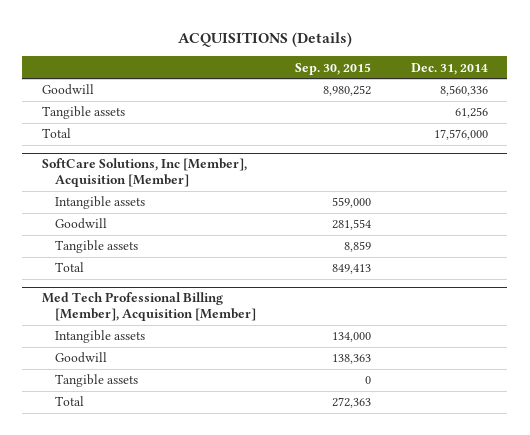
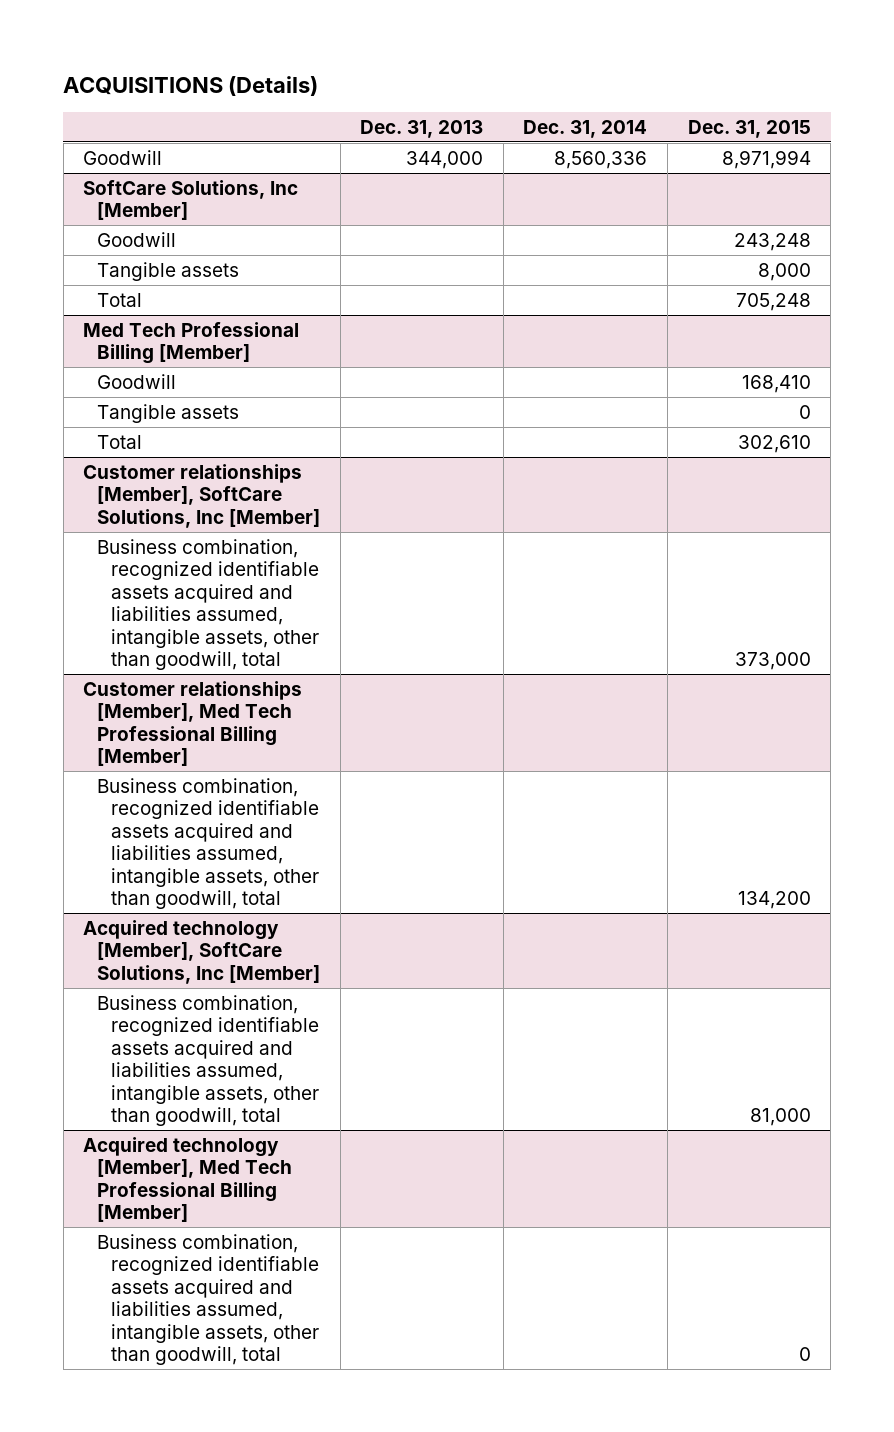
[295,62,372,75] Sep. 30, 2015 -> none
none -> [360,120,484,139] Dec. 31, 2013
none -> [687,120,811,139] Dec. 31, 2015
[42,106,126,120] Tangible assets -> none
[42,128,72,139] Total -> none
[54,196,145,210] Intangible assets -> none
[42,158,248,188] SoftCare Solutions, Inc [Member], Acquisition [Member] -> [83,179,299,221] SoftCare Solutions, Inc [Member]
[54,330,145,344] Intangible assets -> none
[42,292,256,322] Med Tech Professional Billing [Member], Acquisition [Member] -> [83,321,300,365] Med Tech Professional Billing [Member]
none -> [83,463,321,528] Customer relationships [Member], SoftCare Solutions, Inc [Member]
none -> [97,538,319,671] Business combination, recognized identifiable assets acquired and liabilities assumed, intangible assets, other than goodwill, total
none -> [83,680,303,767] Customer relationships [Member], Med Tech Professional Billing [Member]
none -> [97,777,319,910] Business combination, recognized identifiable assets acquired and liabilities assumed, intangible assets, other than goodwill, total
none -> [83,919,321,984] Acquired technology [Member], SoftCare Solutions, Inc [Member]
none -> [97,994,319,1127] Business combination, recognized identifiable assets acquired and liabilities assumed, intangible assets, other than goodwill, total
none -> [83,1136,293,1223] Acquired technology [Member], Med Tech Professional Billing [Member]
none -> [97,1233,319,1366] Business combination, recognized identifiable assets acquired and liabilities assumed, intangible assets, other than goodwill, total

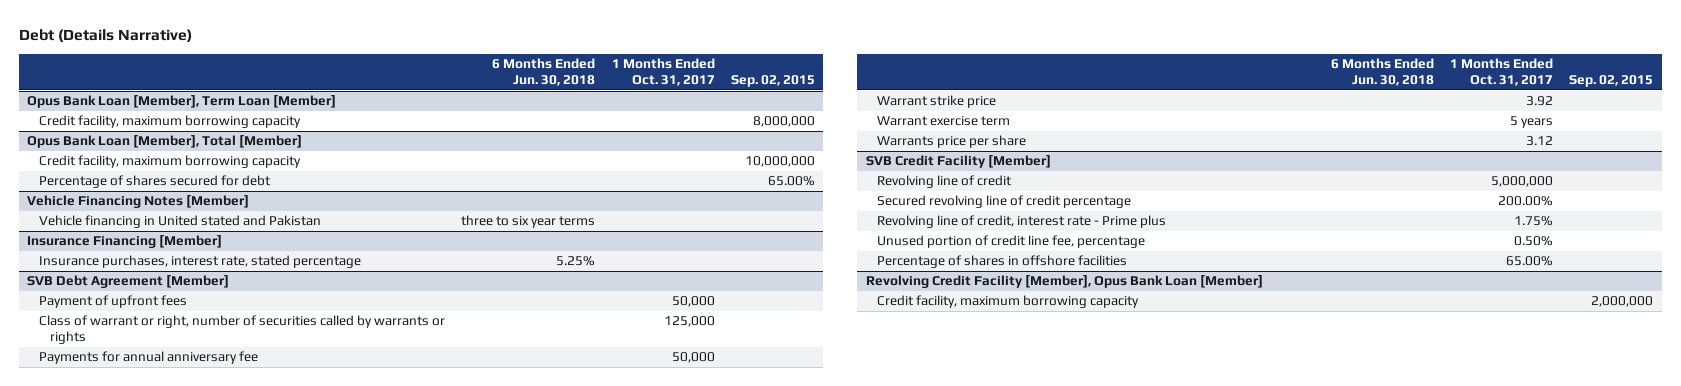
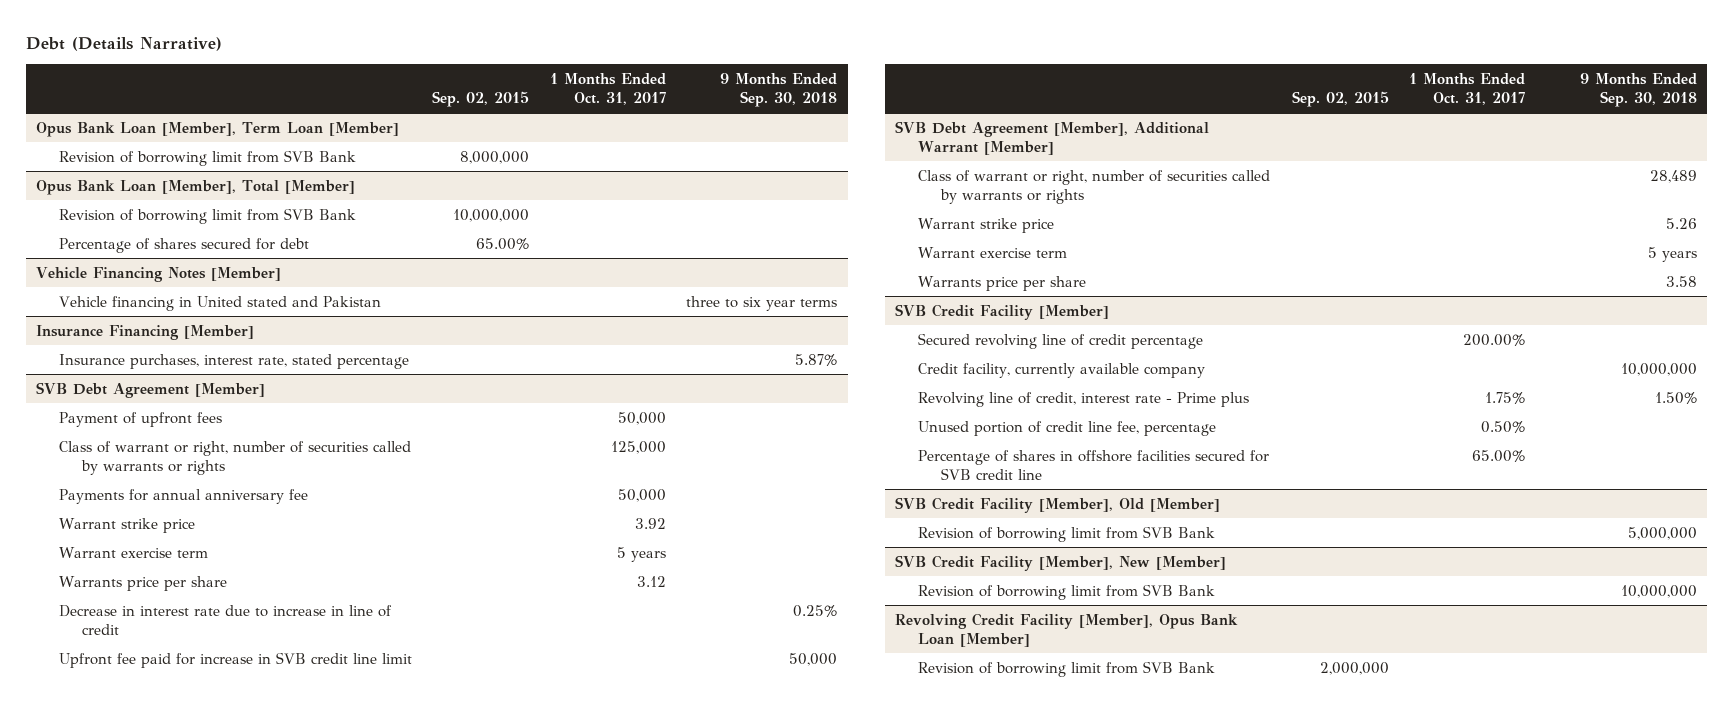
[492,58,596,87] 6 Months Ended Jun. 30, 2018 -> none
none -> [720,72,838,107] 9 Months Ended Sep. 30, 2018
[38,115,301,129] Credit facility, maximum borrowing capacity -> [58,149,356,166] Revision of borrowing limit from SVB Bank
[38,155,301,169] Credit facility, maximum borrowing capacity -> [58,207,356,224] Revision of borrowing limit from SVB Bank
none -> [58,604,392,635] Decrease in interest rate due to increase in line of credit
none -> [58,651,412,668] Upfront fee paid for increase in SVB credit line limit
none -> [895,120,1210,155] SVB Debt Agreement [Member], Additional Warrant [Member]
none -> [918,169,1271,204] Class of warrant or right, number of securities called by warrants or rights
none -> [918,217,1055,233] Warrant strike price
none -> [918,246,1068,258] Warrant exercise term
none -> [918,275,1087,291] Warrants price per share
[877,175,1013,189] Revolving line of credit -> none
none -> [918,362,1206,378] Credit facility, currently available company
[877,255,1128,269] Percentage of shares in offshore facilities -> [918,449,1270,480] Percentage of shares in offshore facilities secured for SVB credit line
none -> [895,496,1221,513] SVB Credit Facility [Member], Old [Member]
none -> [918,525,1216,542] Revision of borrowing limit from SVB Bank
none -> [895,554,1227,571] SVB Credit Facility [Member], New [Member]
none -> [918,583,1216,600] Revision of borrowing limit from SVB Bank
[877,295,1140,309] Credit facility, maximum borrowing capacity -> [918,660,1216,677] Revision of borrowing limit from SVB Bank

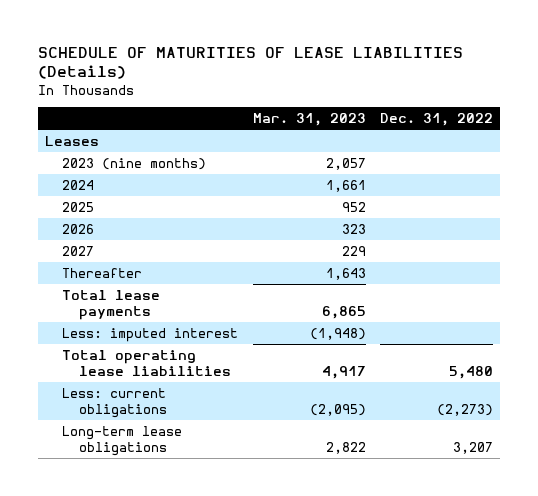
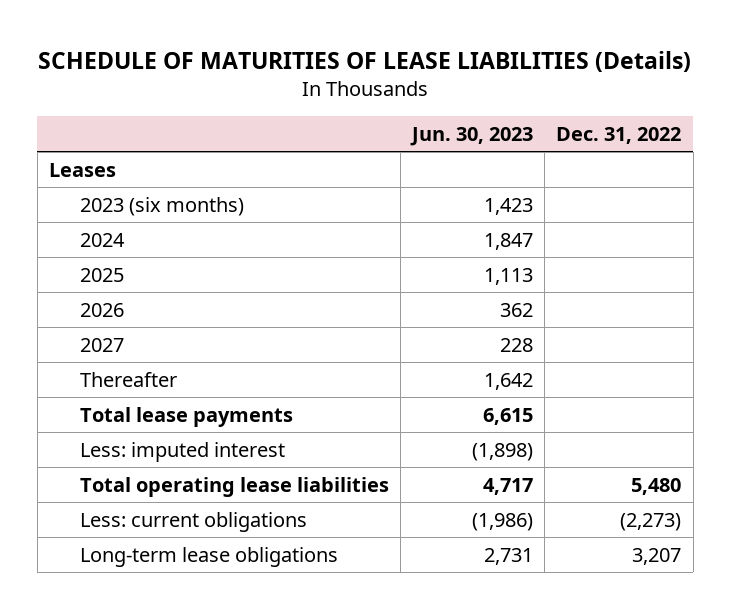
[252,113,366,127] Mar. 31, 2023 -> none
none -> [410,127,534,147] Jun. 30, 2023
[62,157,207,170] 2023 (nine months) -> [79,196,244,216] 2023 (six months)

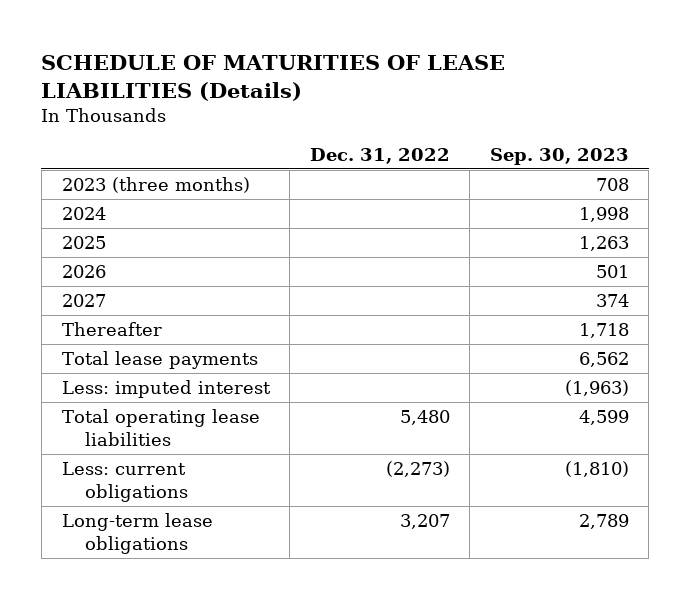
[410,127,534,147] Jun. 30, 2023 -> none
none -> [489,148,629,166] Sep. 30, 2023
[49,162,117,177] Leases -> none
[79,196,244,216] 2023 (six months) -> [61,177,250,194] 2023 (three months)

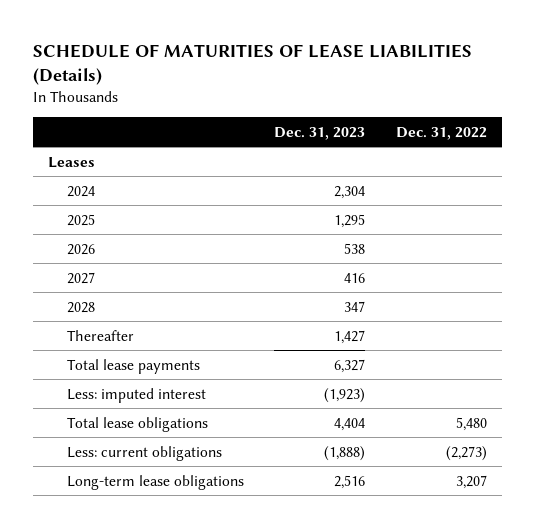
[489,148,629,166] Sep. 30, 2023 -> none
none -> [274,126,366,140] Dec. 31, 2023
[61,177,250,194] 2023 (three months) -> none
none -> [47,156,95,168] Leases
none -> [66,301,95,313] 2028
[61,409,260,446] Total operating lease liabilities -> [66,416,208,432] Total lease obligations

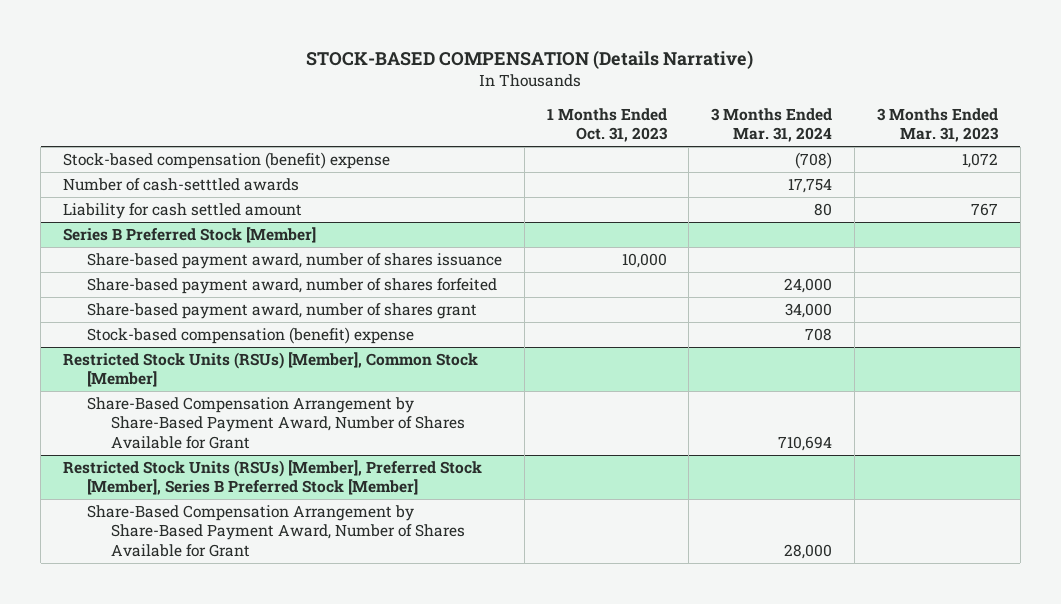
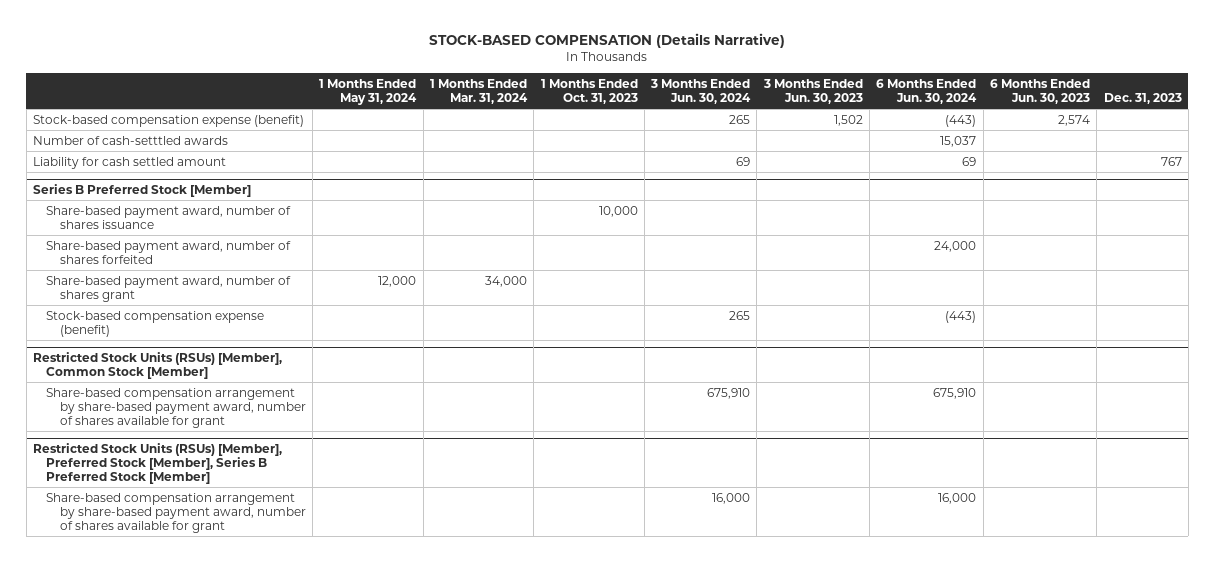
[711,108,833,143] 3 Months Ended Mar. 31, 2024 -> none
[876,108,999,143] 3 Months Ended Mar. 31, 2023 -> none
none -> [319,78,418,105] 1 Months Ended May 31, 2024
none -> [429,78,528,104] 1 Months Ended Mar. 31, 2024
none -> [650,78,752,104] 3 Months Ended Jun. 30, 2024
none -> [762,78,863,104] 3 Months Ended Jun. 30, 2023
none -> [876,78,978,104] 6 Months Ended Jun. 30, 2024
none -> [990,78,1091,104] 6 Months Ended Jun. 30, 2023
none -> [1103,92,1182,104] Dec. 31, 2023
[63,152,391,170] Stock-based compensation (benefit) expense -> [32,114,304,127] Stock-based compensation expense (benefit)
[87,327,415,345] Stock-based compensation (benefit) expense -> [46,310,265,337] Stock-based compensation expense (benefit)
[87,397,466,449] Share-Based Compensation Arrangement by Share-Based Payment Award, Number of Shares Available for Grant -> [46,387,306,428] Share-based compensation arrangement by share-based payment award, number of shares available for grant
[87,505,466,557] Share-Based Compensation Arrangement by Share-Based Payment Award, Number of Shares Available for Grant -> [46,492,306,533] Share-based compensation arrangement by share-based payment award, number of shares available for grant

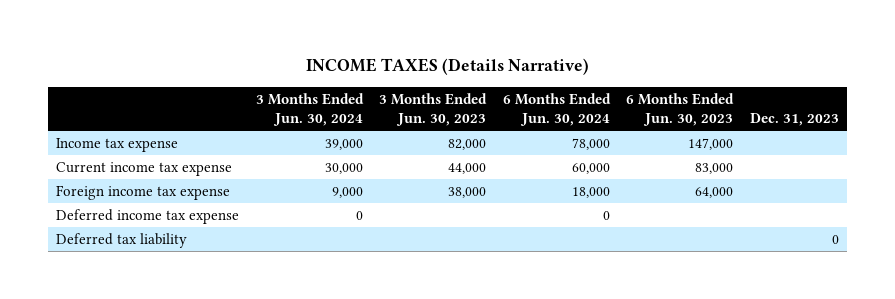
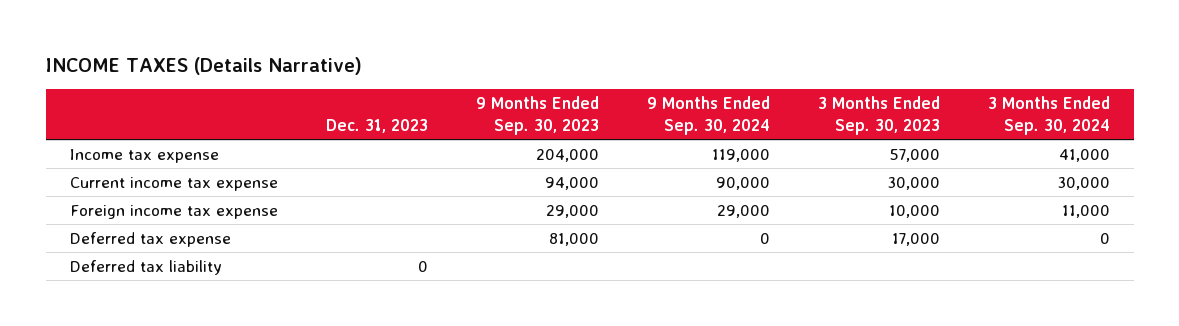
[255,92,364,127] 3 Months Ended Jun. 30, 2024 -> none
[379,92,488,127] 3 Months Ended Jun. 30, 2023 -> none
[502,92,611,127] 6 Months Ended Jun. 30, 2024 -> none
[626,92,735,127] 6 Months Ended Jun. 30, 2023 -> none
none -> [475,96,599,136] 9 Months Ended Sep. 30, 2023
none -> [646,96,770,136] 9 Months Ended Sep. 30, 2024
none -> [817,96,940,136] 3 Months Ended Sep. 30, 2023
none -> [987,96,1110,136] 3 Months Ended Sep. 30, 2024
[56,209,240,225] Deferred income tax expense -> [69,231,231,247] Deferred tax expense

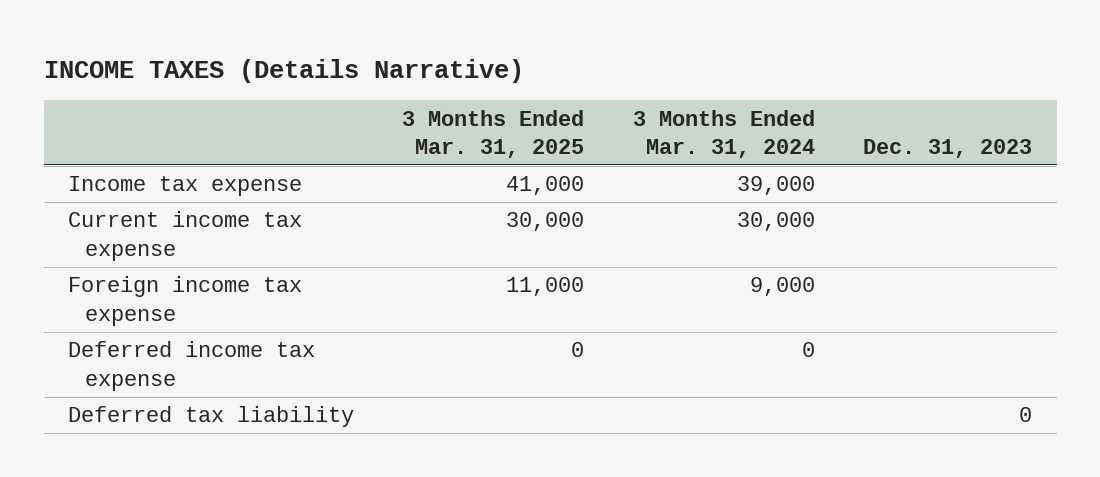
[475,96,599,136] 9 Months Ended Sep. 30, 2023 -> none
[646,96,770,136] 9 Months Ended Sep. 30, 2024 -> none
[817,96,940,136] 3 Months Ended Sep. 30, 2023 -> none
[987,96,1110,136] 3 Months Ended Sep. 30, 2024 -> none
none -> [402,109,585,159] 3 Months Ended Mar. 31, 2025
none -> [632,109,815,159] 3 Months Ended Mar. 31, 2024
[69,231,231,247] Deferred tax expense -> [67,341,315,391] Deferred income tax expense

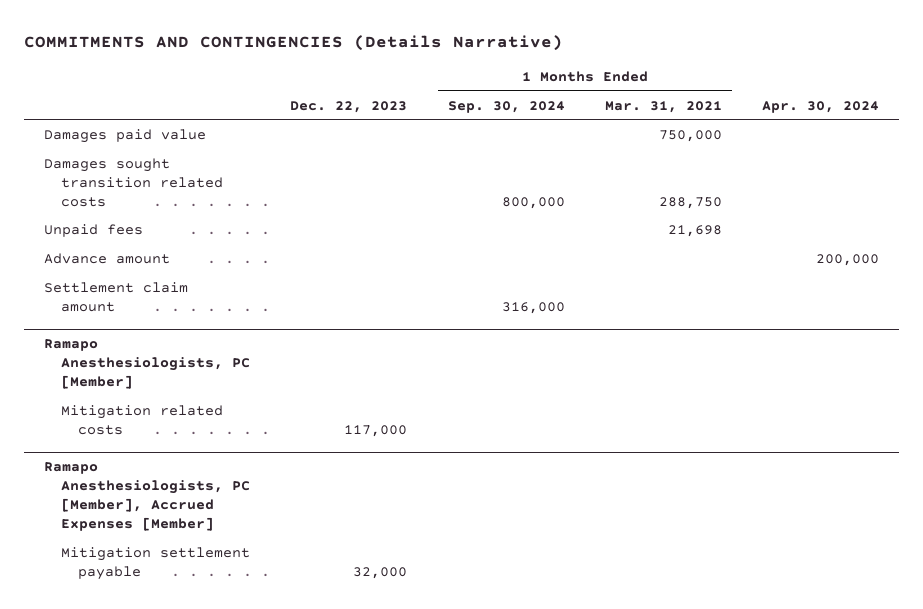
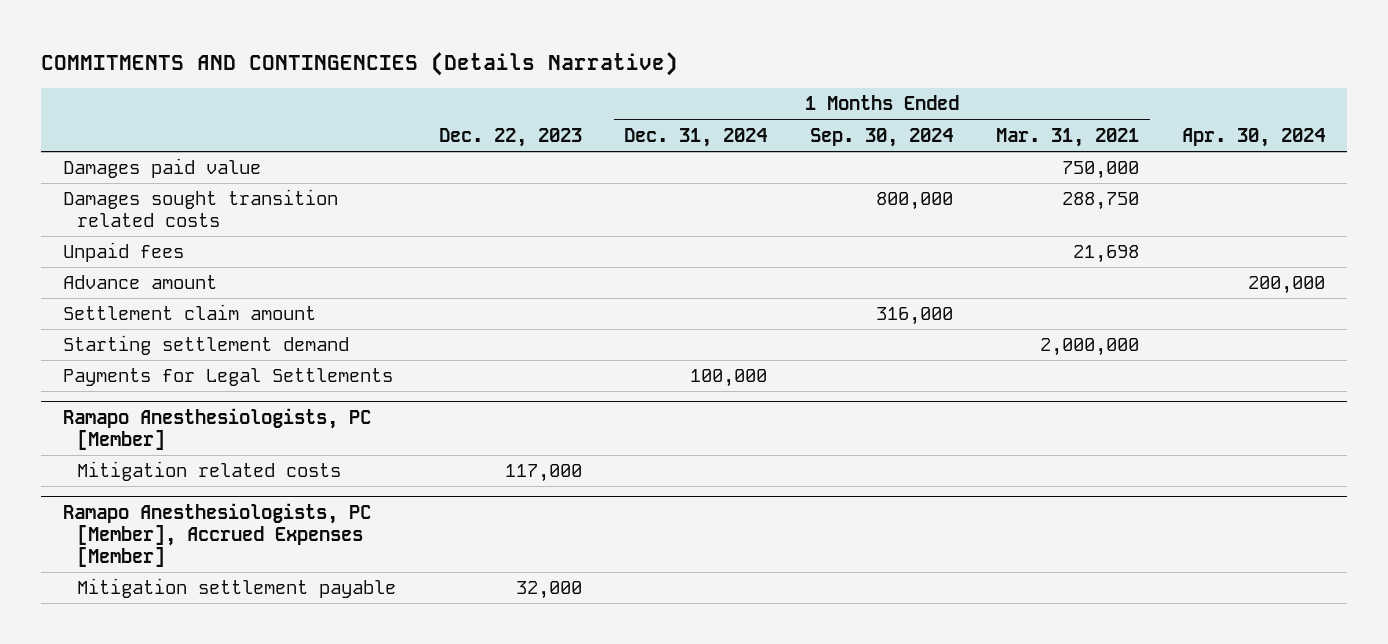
none -> [624,127,768,147] Dec. 31, 2024
none -> [62,335,349,356] Starting settlement demand
none -> [62,368,393,387] Payments for Legal Settlements

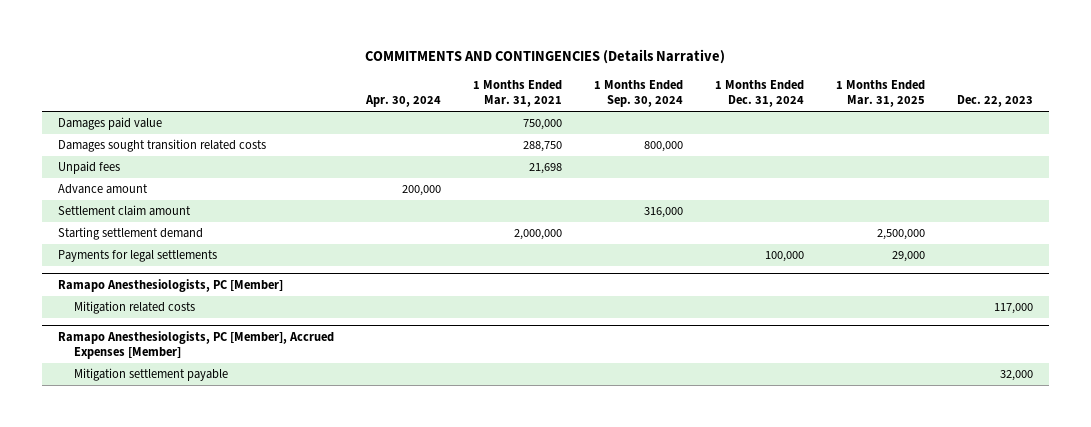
none -> [835,80,925,108] 1 Months Ended Mar. 31, 2025
[62,368,393,387] Payments for Legal Settlements -> [57,250,217,263] Payments for legal settlements

